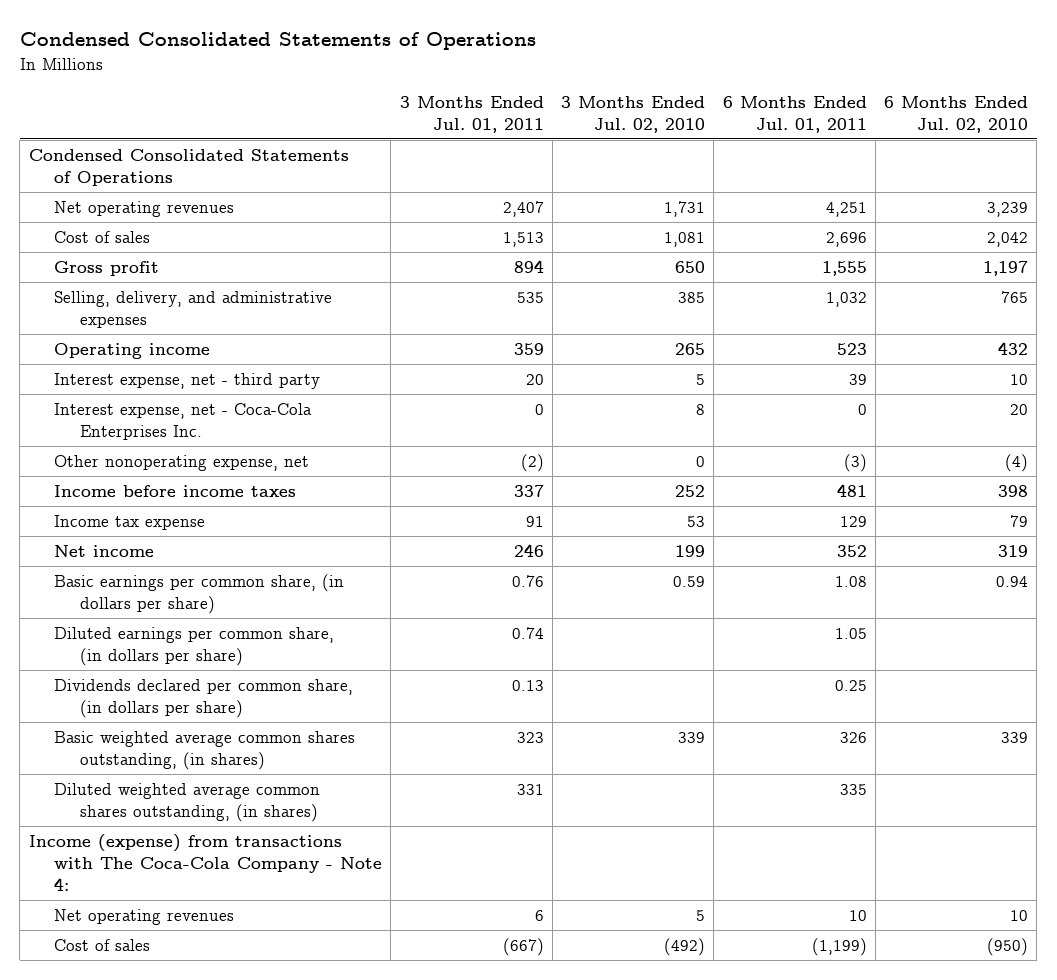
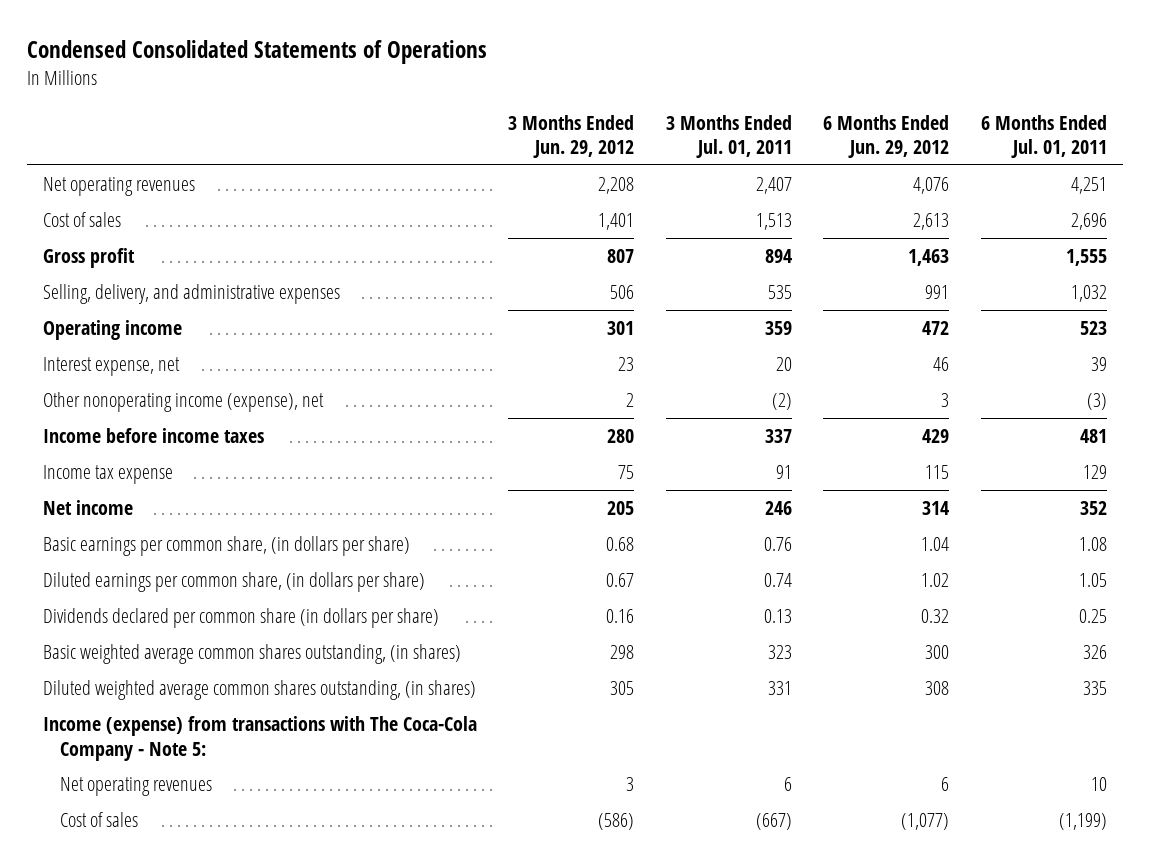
[561,95,706,133] 3 Months Ended Jul. 02, 2010 -> none
[884,95,1029,133] 6 Months Ended Jul. 02, 2010 -> none
none -> [508,114,635,159] 3 Months Ended Jun. 29, 2012
none -> [823,114,950,159] 6 Months Ended Jun. 29, 2012
[28,149,349,186] Condensed Consolidated Statements of Operations -> none
[54,403,313,440] Interest expense, net - Coca-Cola Enterprises Inc. -> none
[54,373,321,390] Interest expense, net - third party -> [42,356,180,376] Interest expense, net
[54,455,310,472] Other nonoperating expense, net -> [42,391,324,412] Other nonoperating income (expense), net
[54,679,354,718] Dividends declared per common share, (in dollars per share) -> [42,607,439,628] Dividends declared per common share (in dollars per share)
[28,834,383,891] Income (expense) from transactions with The Coca-Cola Company - Note 4: -> [42,715,477,761] Income (expense) from transactions with The Coca-Cola Company - Note 5:

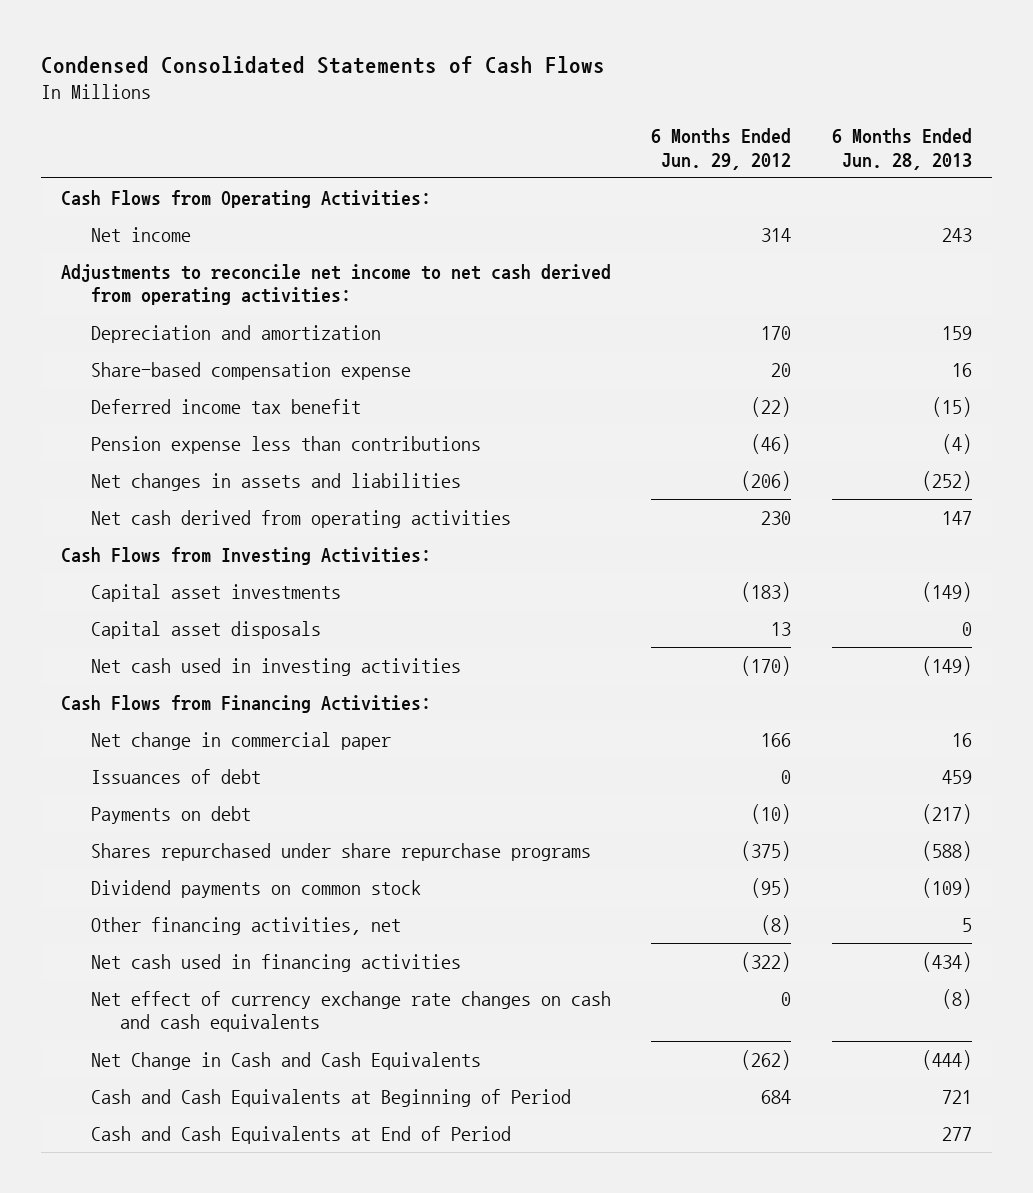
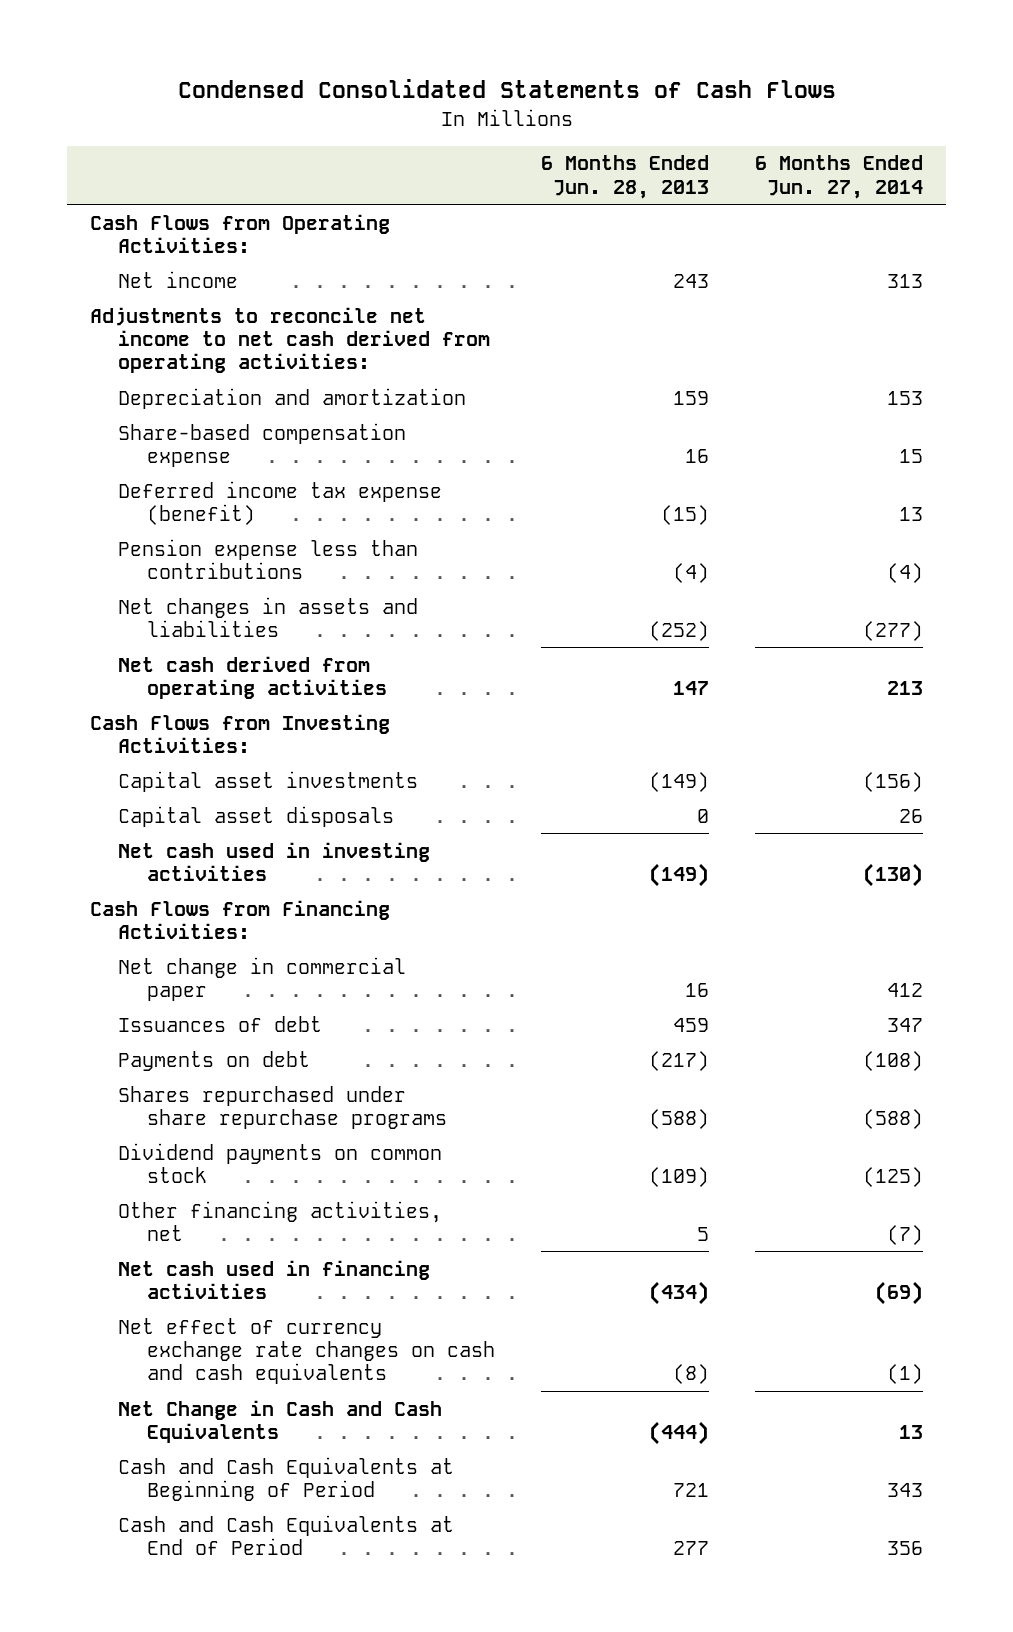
[651,128,792,170] 6 Months Ended Jun. 29, 2012 -> none
none -> [754,155,923,199] 6 Months Ended Jun. 27, 2014
[90,398,361,414] Deferred income tax benefit -> [118,480,443,525] Deferred income tax expense (benefit)

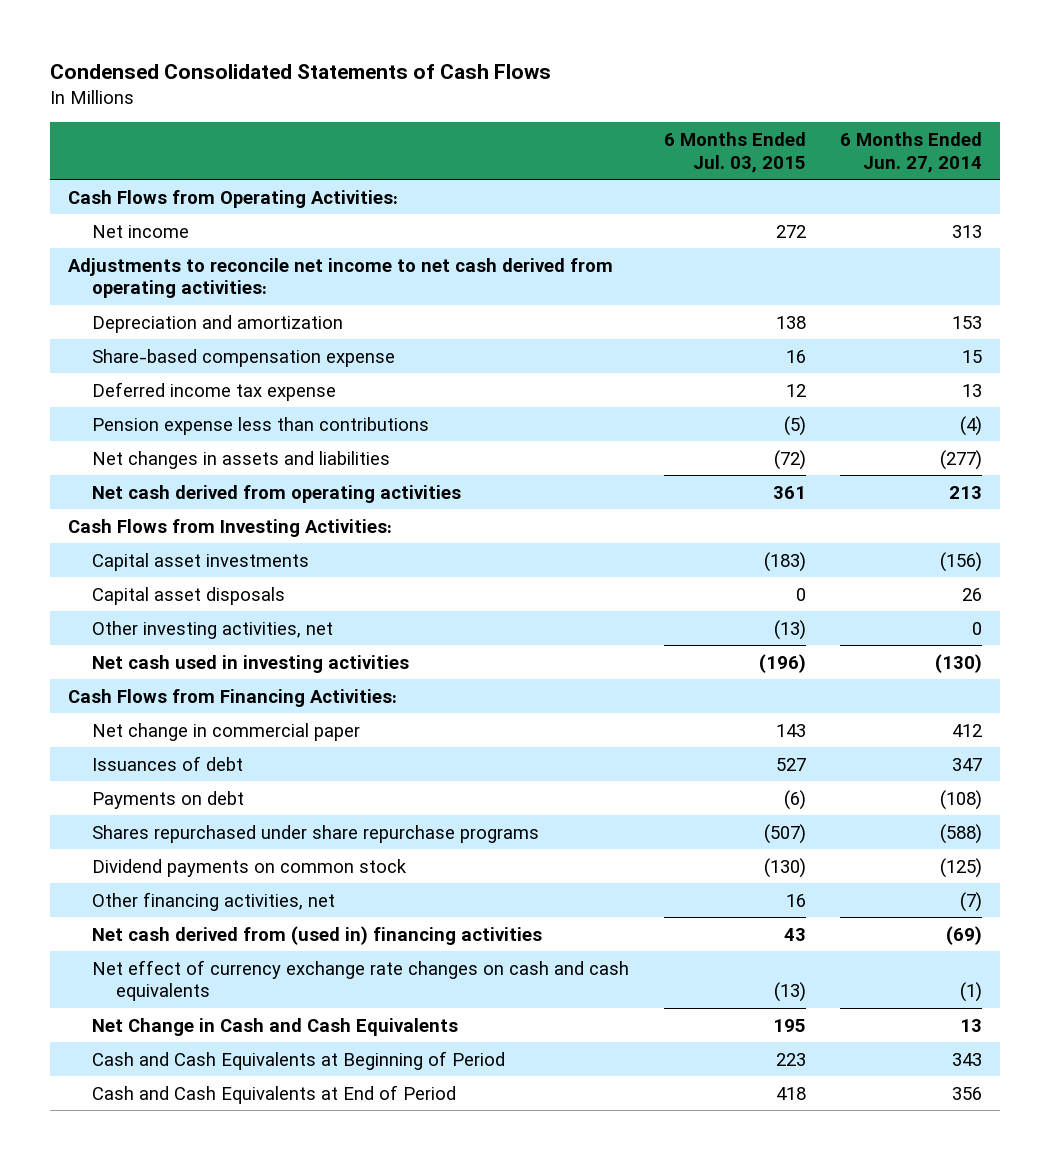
[540,155,709,199] 6 Months Ended Jun. 28, 2013 -> none
none -> [663,132,806,173] 6 Months Ended Jul. 03, 2015
[118,480,443,525] Deferred income tax expense (benefit) -> [91,381,336,401] Deferred income tax expense
none -> [91,620,333,639] Other investing activities, net
[118,1259,431,1299] Net cash used in financing activities -> [91,925,542,945] Net cash derived from (used in) financing activities

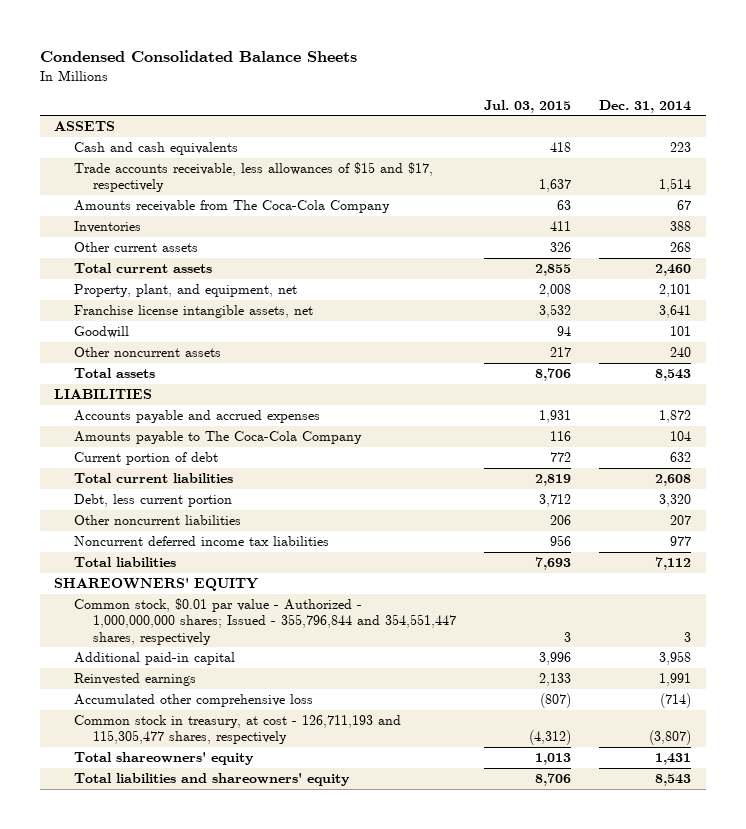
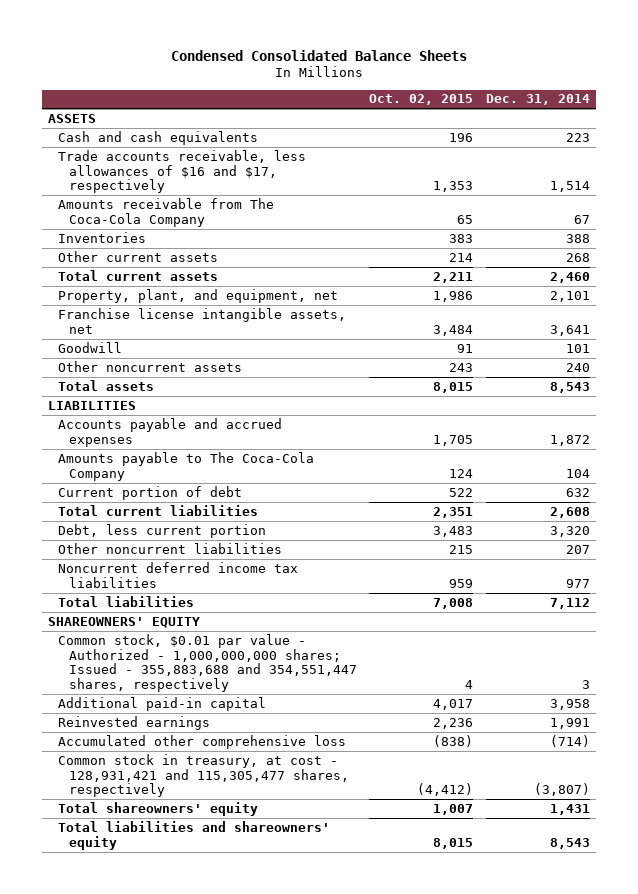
[484,99,572,113] Jul. 03, 2015 -> none
none -> [369,94,474,106] Oct. 02, 2015
[73,162,433,193] Trade accounts receivable, less allowances of $15 and $17, respectively -> [58,149,307,194] Trade accounts receivable, less allowances of $16 and $17, respectively
[73,598,456,645] Common stock, $0.01 par value - Authorized - 1,000,000,000 shares; Issued - 355,796,844 and 354,551,447 shares, respectively -> [58,633,357,693] Common stock, $0.01 par value - Authorized - 1,000,000,000 shares; Issued - 355,883,688 and 354,551,447 shares, respectively
[73,715,401,745] Common stock in treasury, at cost - 126,711,193 and 115,305,477 shares, respectively -> [58,753,349,798] Common stock in treasury, at cost - 128,931,421 and 115,305,477 shares, respectively

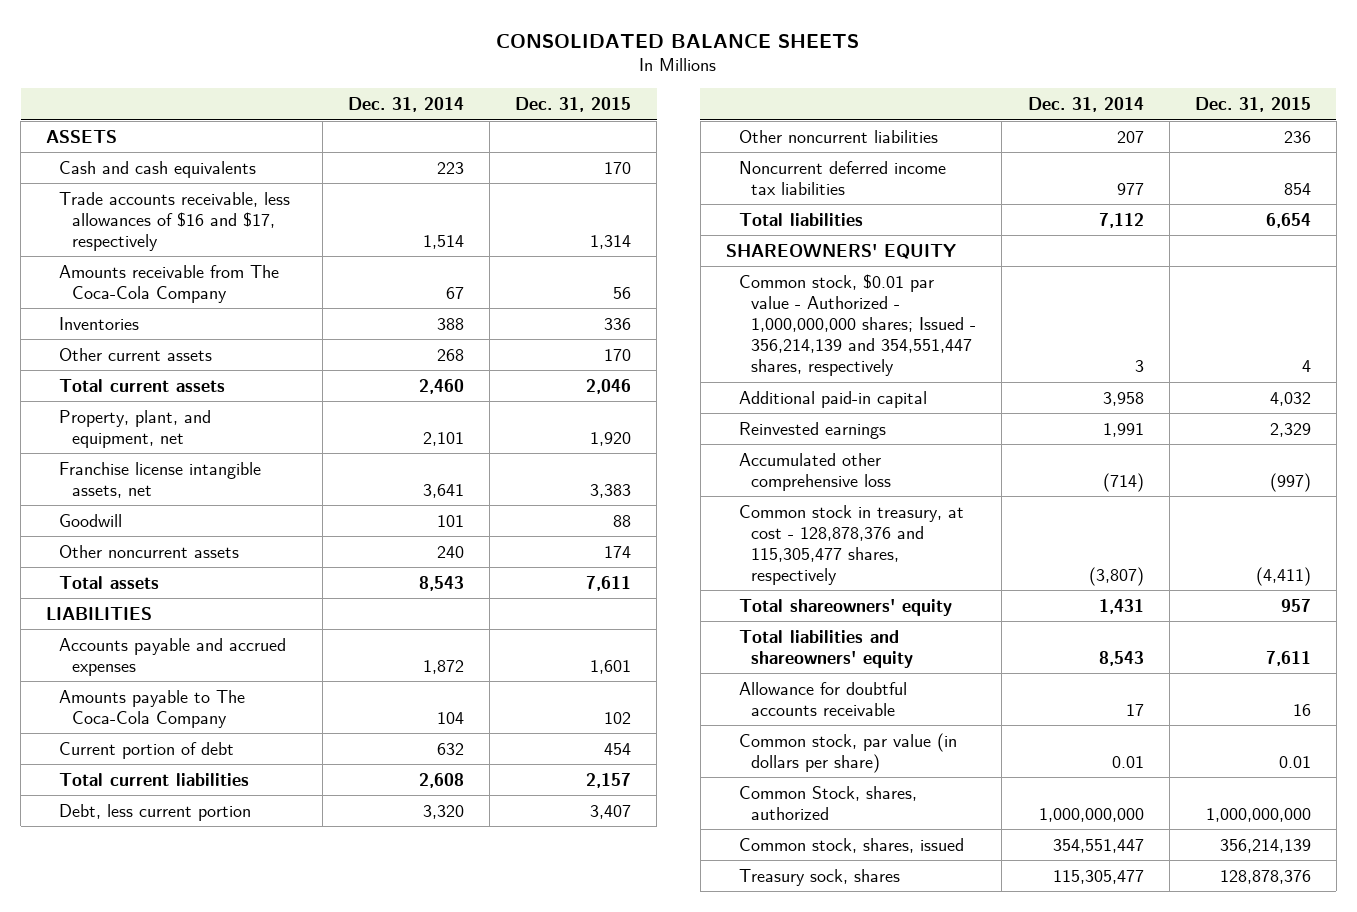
[170,49,467,61] Condensed Consolidated Balance Sheets -> [496,33,860,48] CONSOLIDATED BALANCE SHEETS
[369,94,474,106] Oct. 02, 2015 -> none
none -> [515,97,632,113] Dec. 31, 2015
[58,633,357,693] Common stock, $0.01 par value - Authorized - 1,000,000,000 shares; Issued - 355,883,688 and 354,551,447 shares, respectively -> [738,273,977,377] Common stock, $0.01 par value - Authorized - 1,000,000,000 shares; Issued - 356,214,139 and 354,551,447 shares, respectively
[58,753,349,798] Common stock in treasury, at cost - 128,931,421 and 115,305,477 shares, respectively -> [738,504,964,585] Common stock in treasury, at cost - 128,878,376 and 115,305,477 shares, respectively
none -> [738,681,907,716] Allowance for doubtful accounts receivable
none -> [738,732,957,773] Common stock, par value (in dollars per share)
none -> [738,785,917,820] Common Stock, shares, authorized
none -> [738,837,964,853] Common stock, shares, issued
none -> [738,868,900,886] Treasury sock, shares

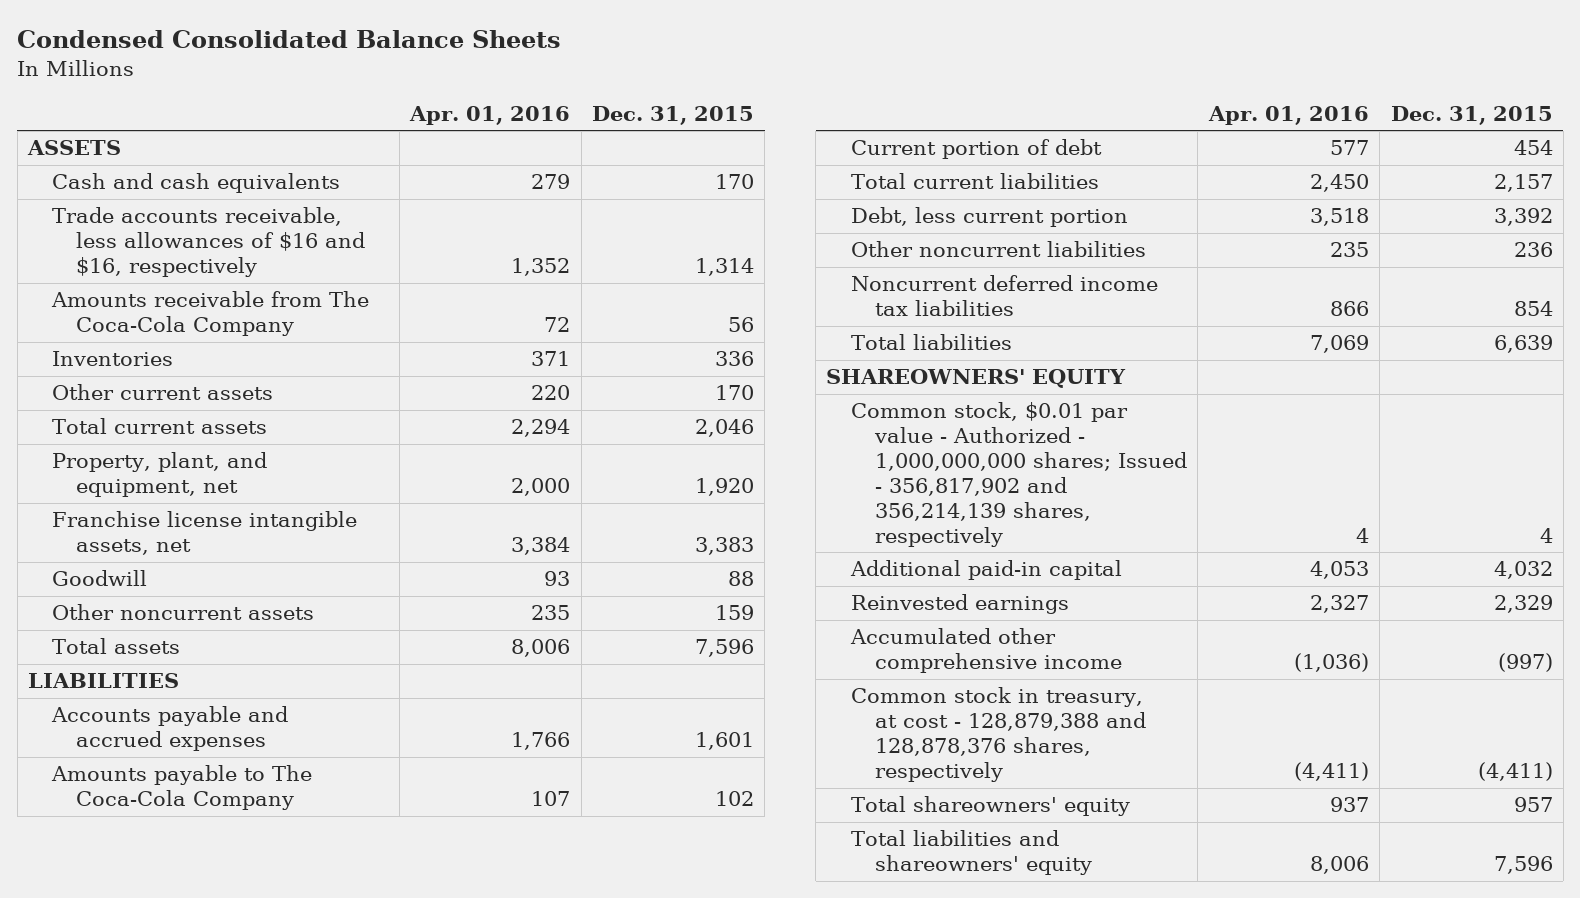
[496,33,860,48] CONSOLIDATED BALANCE SHEETS -> [17,30,562,49] Condensed Consolidated Balance Sheets
[348,97,465,113] Dec. 31, 2014 -> none
none -> [409,105,571,125] Apr. 01, 2016
[59,191,291,251] Trade accounts receivable, less allowances of $16 and $17, respectively -> [52,207,366,278] Trade accounts receivable, less allowances of $16 and $16, respectively
[604,545,632,558] 174 -> [714,605,754,621] 159
[586,575,632,591] 7,611 -> [694,639,754,658] 7,596
[590,804,632,819] 3,407 -> [1493,208,1553,227] 3,392
[1265,212,1311,228] 6,654 -> [1493,335,1553,354] 6,639
[738,273,977,377] Common stock, $0.01 par value - Authorized - 1,000,000,000 shares; Issued - 356,214,139 and 354,551,447 shares, respectively -> [850,402,1187,547] Common stock, $0.01 par value - Authorized - 1,000,000,000 shares; Issued - 356,817,902 and 356,214,139 shares, respectively
[738,452,892,491] Accumulated other comprehensive loss -> [849,628,1122,674] Accumulated other comprehensive income
[738,504,964,585] Common stock in treasury, at cost - 128,878,376 and 115,305,477 shares, respectively -> [850,687,1146,783] Common stock in treasury, at cost - 128,879,388 and 128,878,376 shares, respectively
[738,681,907,716] Allowance for doubtful accounts receivable -> none
[738,732,957,773] Common stock, par value (in dollars per share) -> none
[738,785,917,820] Common Stock, shares, authorized -> none
[738,837,964,853] Common stock, shares, issued -> none
[738,868,900,886] Treasury sock, shares -> none
[1265,650,1311,666] 7,611 -> [1493,856,1553,875] 7,596

